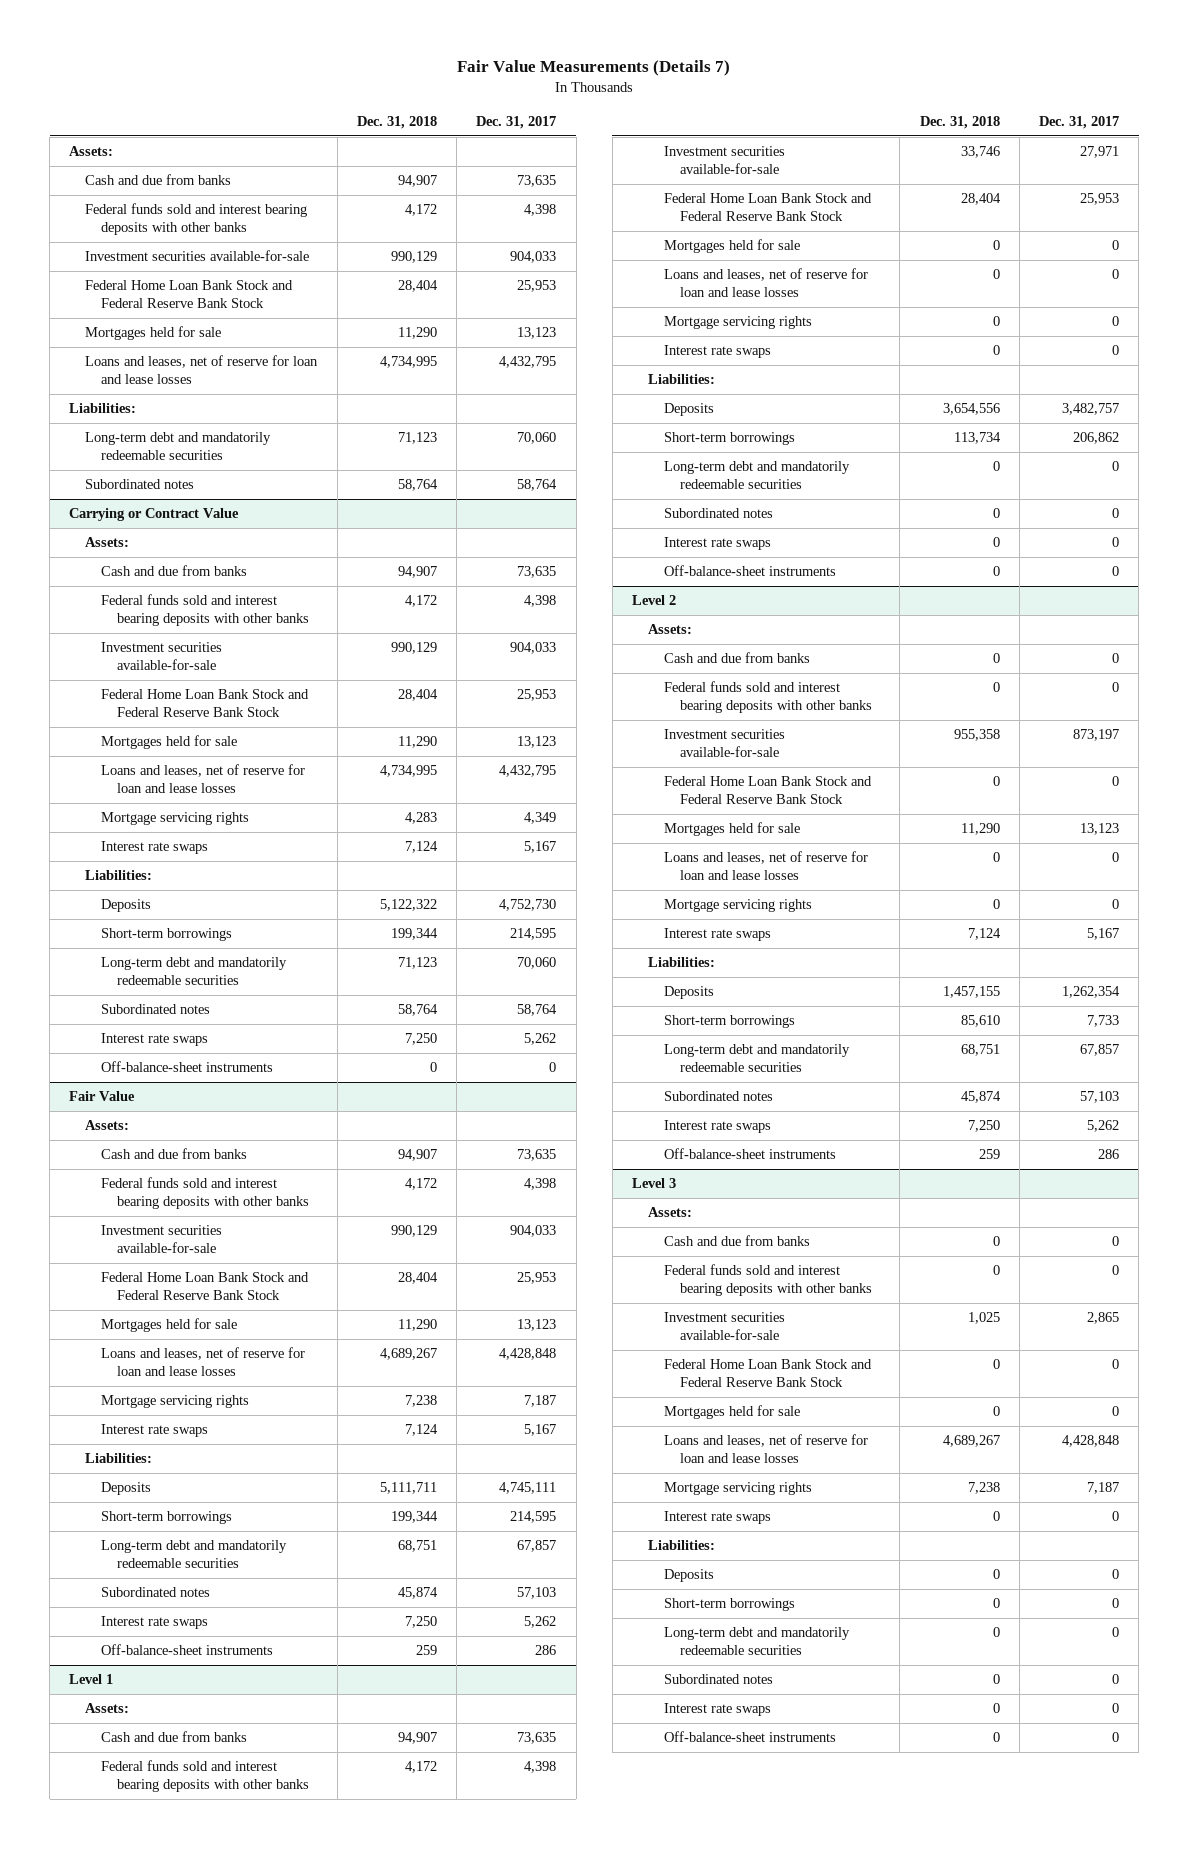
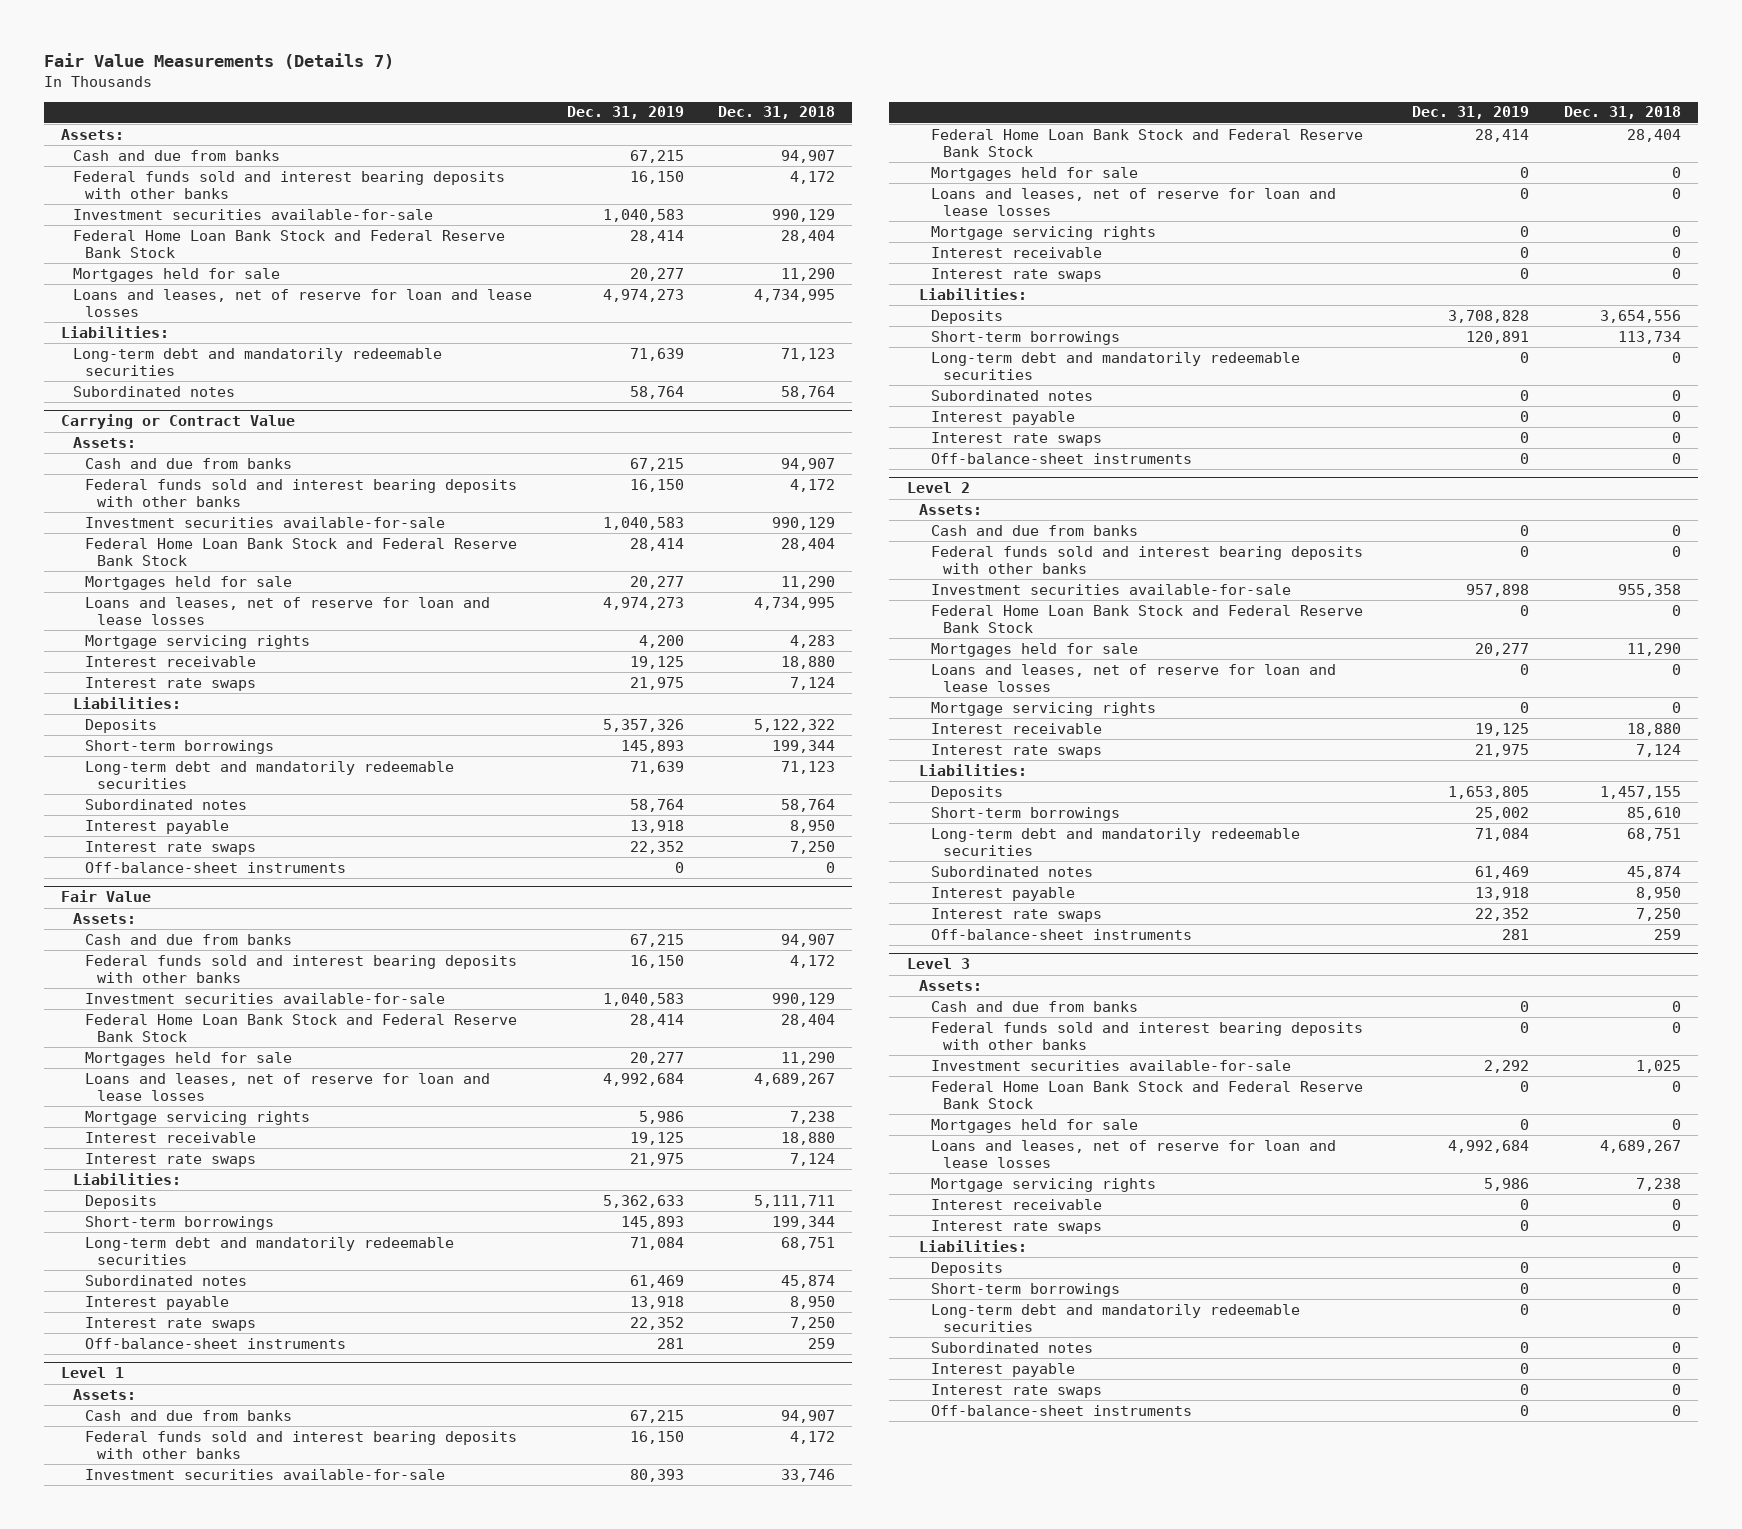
[476,115,557,129] Dec. 31, 2017 -> none
none -> [566,106,684,120] Dec. 31, 2019
none -> [85,655,257,667] Interest receivable
none -> [85,819,230,834] Interest payable
none -> [85,1131,257,1143] Interest receivable
none -> [85,1295,230,1310] Interest payable
none -> [930,246,1102,258] Interest receivable
none -> [930,410,1075,425] Interest payable
none -> [930,722,1102,734] Interest receivable
none -> [930,886,1075,901] Interest payable
none -> [930,1198,1102,1210] Interest receivable
none -> [930,1362,1075,1377] Interest payable

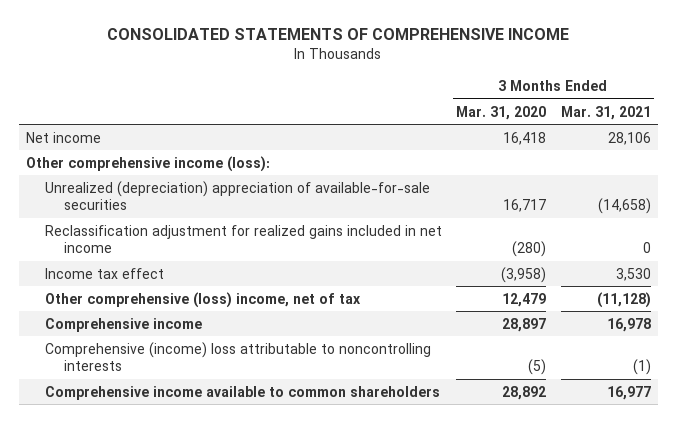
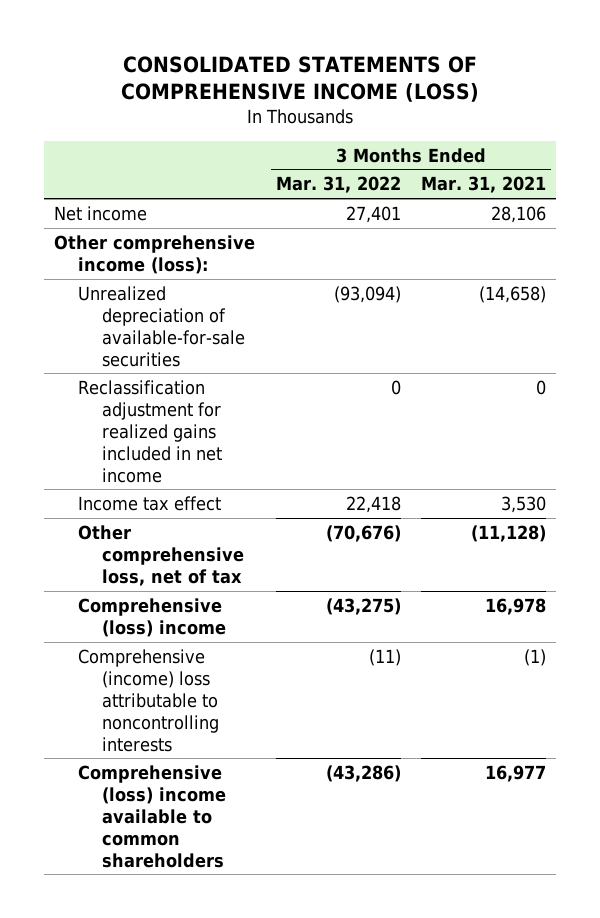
[107,28,570,41] CONSOLIDATED STATEMENTS OF COMPREHENSIVE INCOME -> [121,55,480,103] CONSOLIDATED STATEMENTS OF COMPREHENSIVE INCOME (LOSS)
[456,105,547,120] Mar. 31, 2020 -> none
none -> [275,176,401,194] Mar. 31, 2022
[45,180,431,210] Unrealized (depreciation) appreciation of available-for-sale securities -> [78,285,246,367] Unrealized depreciation of available-for-sale securities
[45,291,362,308] Other comprehensive (loss) income, net of tax -> [78,524,245,586] Other comprehensive loss, net of tax
[45,317,203,332] Comprehensive income -> [78,597,227,637] Comprehensive (loss) income
[45,385,441,400] Comprehensive income available to common shareholders -> [78,764,227,868] Comprehensive (loss) income available to common shareholders

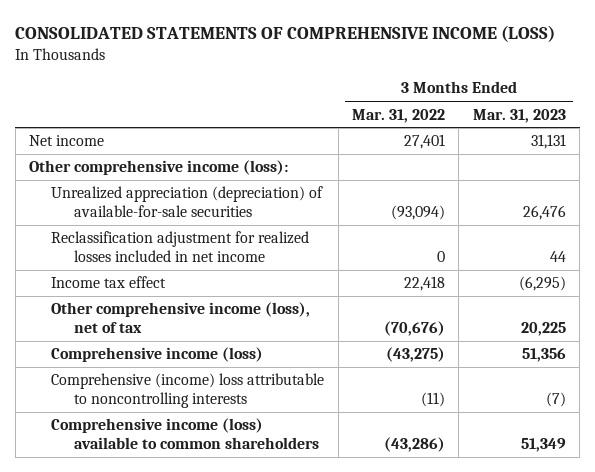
[420,176,546,194] Mar. 31, 2021 -> none
none -> [472,108,566,123] Mar. 31, 2023
[78,285,246,367] Unrealized depreciation of available-for-sale securities -> [51,186,324,218] Unrealized appreciation (depreciation) of available-for-sale securities
[78,379,223,483] Reclassification adjustment for realized gains included in net income -> [51,231,310,263] Reclassification adjustment for realized losses included in net income
[78,524,245,586] Other comprehensive loss, net of tax -> [51,302,311,334] Other comprehensive income (loss), net of tax
[78,597,227,637] Comprehensive (loss) income -> [51,347,264,363] Comprehensive income (loss)
[78,764,227,868] Comprehensive (loss) income available to common shareholders -> [51,418,319,450] Comprehensive income (loss) available to common shareholders

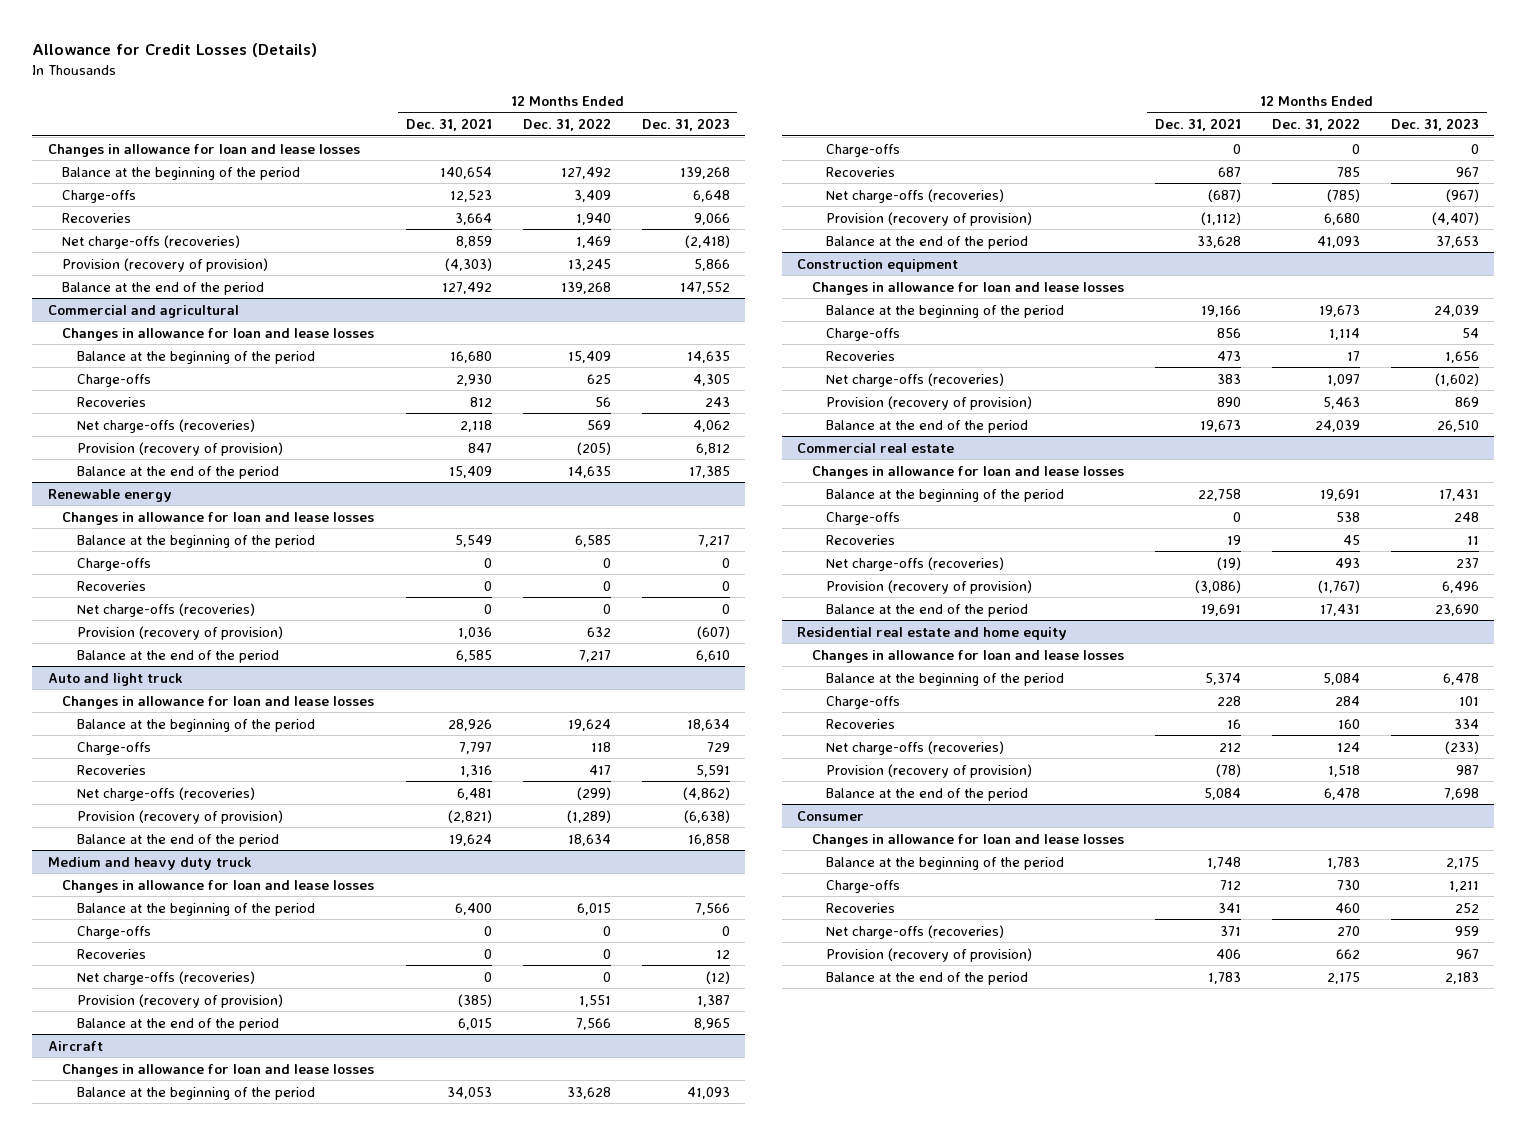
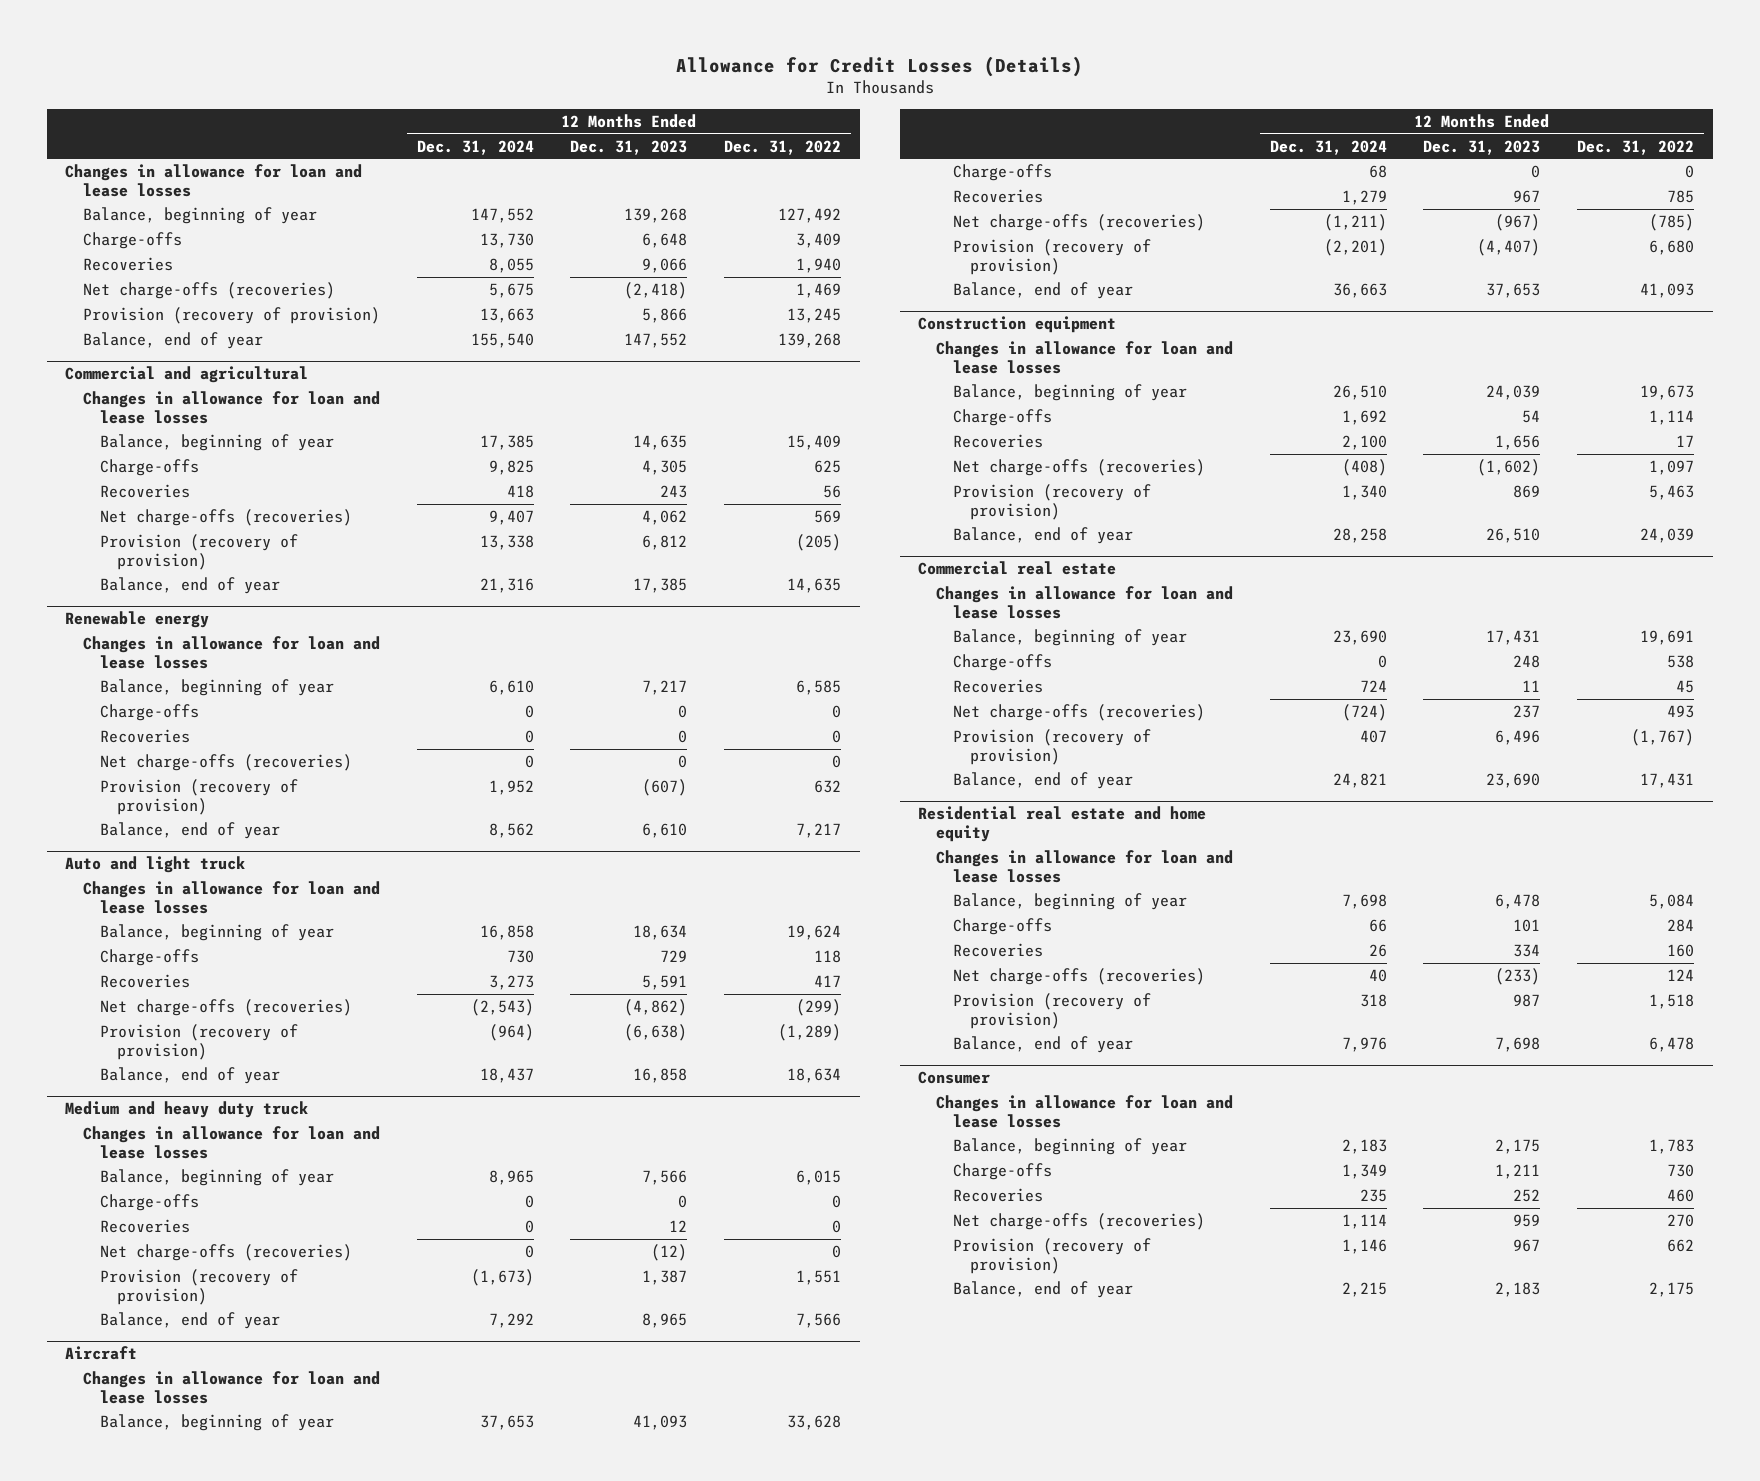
[405,118,492,132] Dec. 31, 2021 -> none
none -> [416,139,534,155] Dec. 31, 2024
[62,166,301,180] Balance at the beginning of the period -> [82,206,317,224] Balance, beginning of year
[62,281,265,295] Balance at the end of the period -> [82,331,263,349] Balance, end of year
[77,350,316,364] Balance at the beginning of the period -> [99,433,334,451] Balance, beginning of year
[77,465,280,479] Balance at the end of the period -> [99,576,280,594] Balance, end of year
[77,534,316,548] Balance at the beginning of the period -> [99,678,334,696] Balance, beginning of year
[77,649,280,663] Balance at the end of the period -> [99,821,280,839] Balance, end of year
[77,718,316,732] Balance at the beginning of the period -> [99,923,334,941] Balance, beginning of year
[77,833,280,847] Balance at the end of the period -> [99,1066,280,1084] Balance, end of year
[77,902,316,916] Balance at the beginning of the period -> [99,1168,334,1186] Balance, beginning of year
[77,1017,280,1031] Balance at the end of the period -> [99,1311,280,1329] Balance, end of year
[77,1086,316,1100] Balance at the beginning of the period -> [99,1413,334,1431] Balance, beginning of year
[826,235,1029,249] Balance at the end of the period -> [952,281,1133,299] Balance, end of year
[826,304,1065,318] Balance at the beginning of the period -> [952,383,1187,401] Balance, beginning of year
[826,419,1029,433] Balance at the end of the period -> [952,526,1133,544] Balance, end of year
[826,488,1065,502] Balance at the beginning of the period -> [952,628,1187,646] Balance, beginning of year
[826,603,1029,617] Balance at the end of the period -> [952,771,1133,789] Balance, end of year
[826,672,1065,686] Balance at the beginning of the period -> [952,892,1187,910] Balance, beginning of year
[826,787,1029,801] Balance at the end of the period -> [952,1035,1133,1053] Balance, end of year
[826,856,1065,870] Balance at the beginning of the period -> [952,1137,1187,1155] Balance, beginning of year
[826,971,1029,985] Balance at the end of the period -> [952,1280,1133,1298] Balance, end of year

